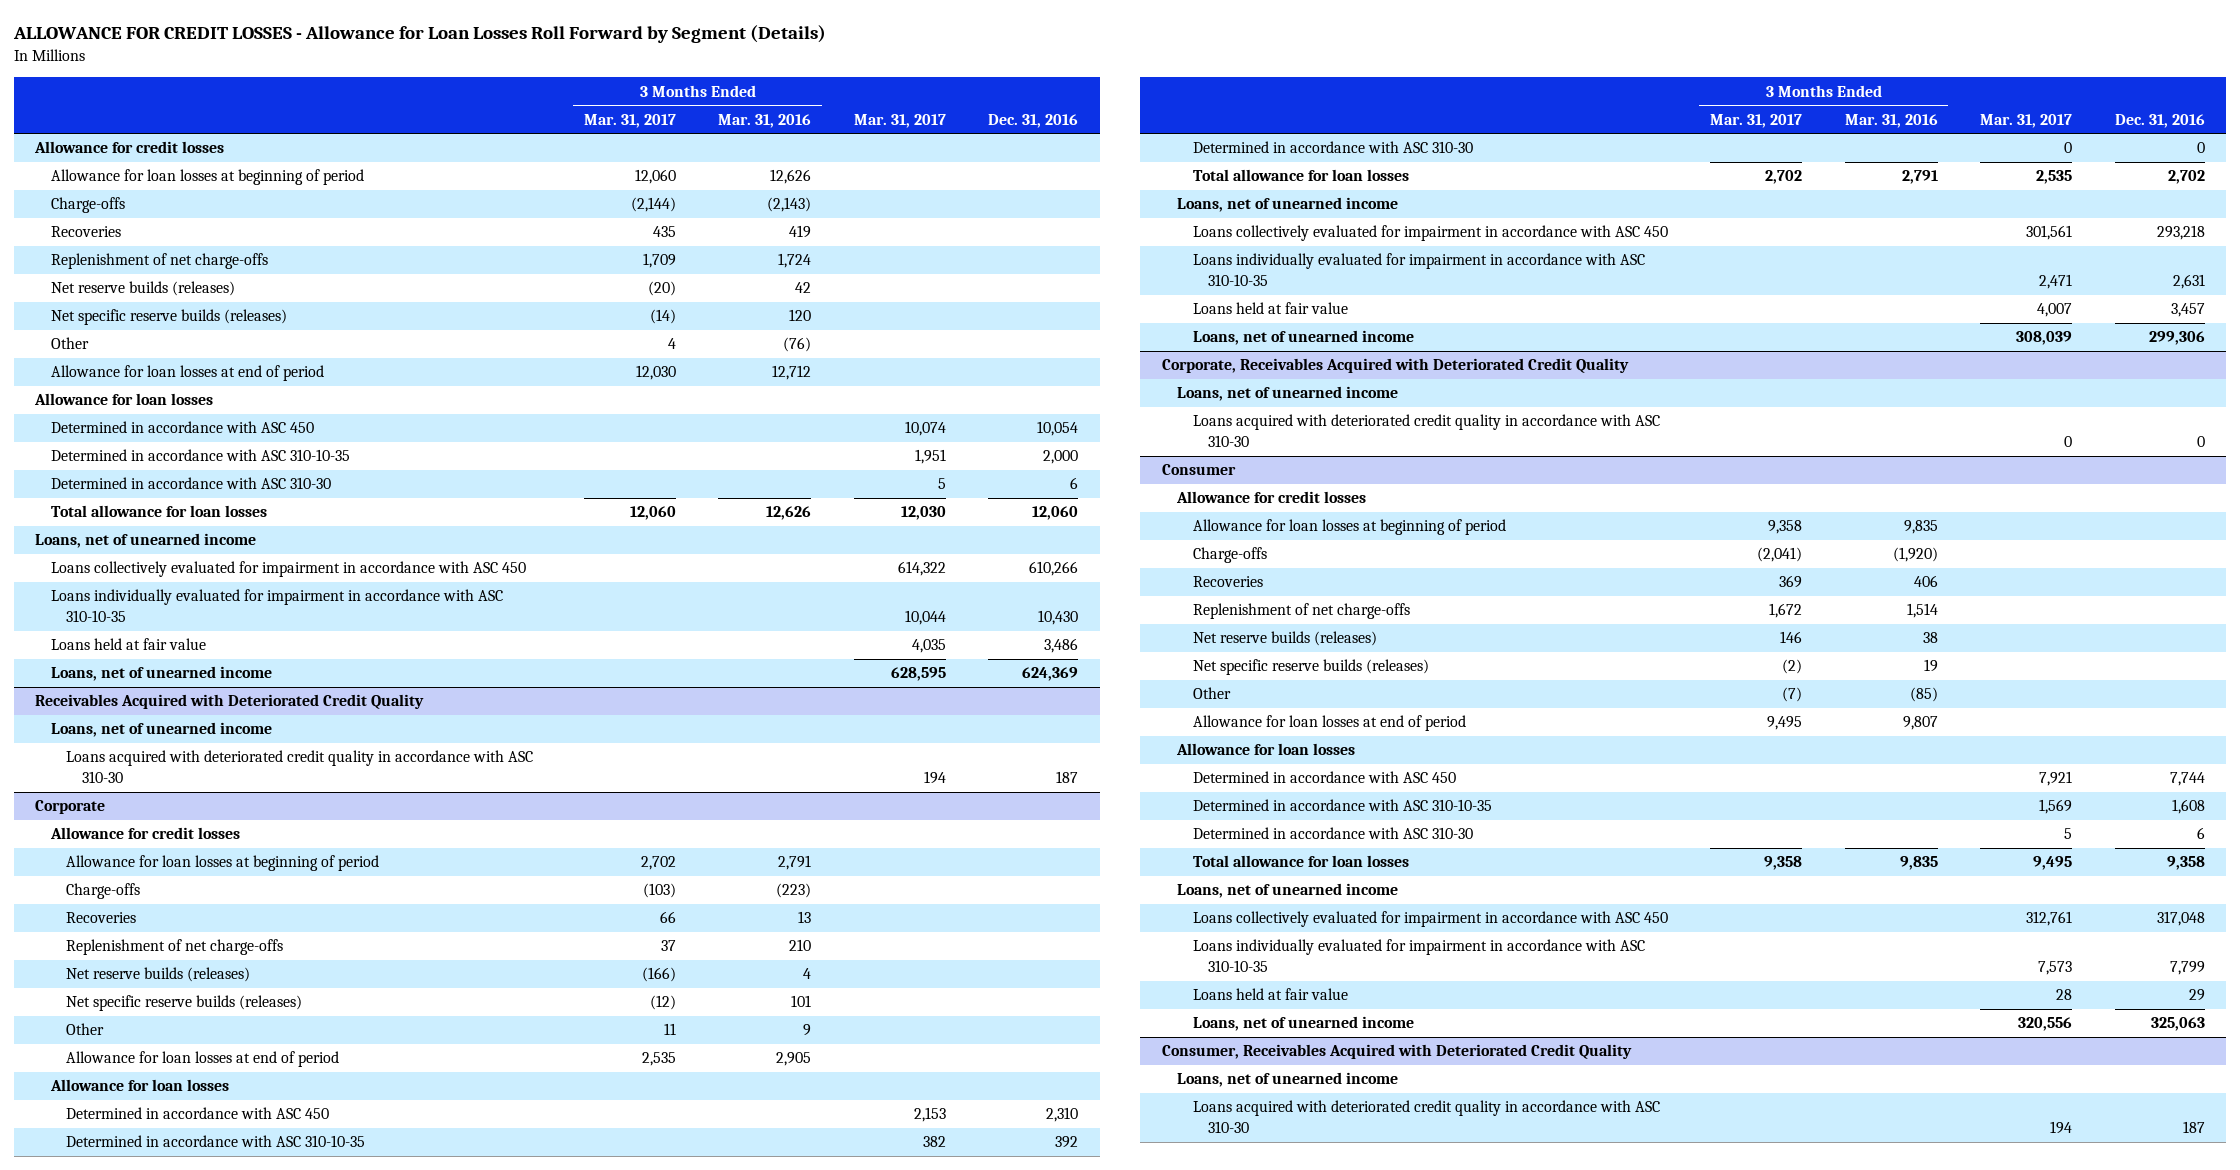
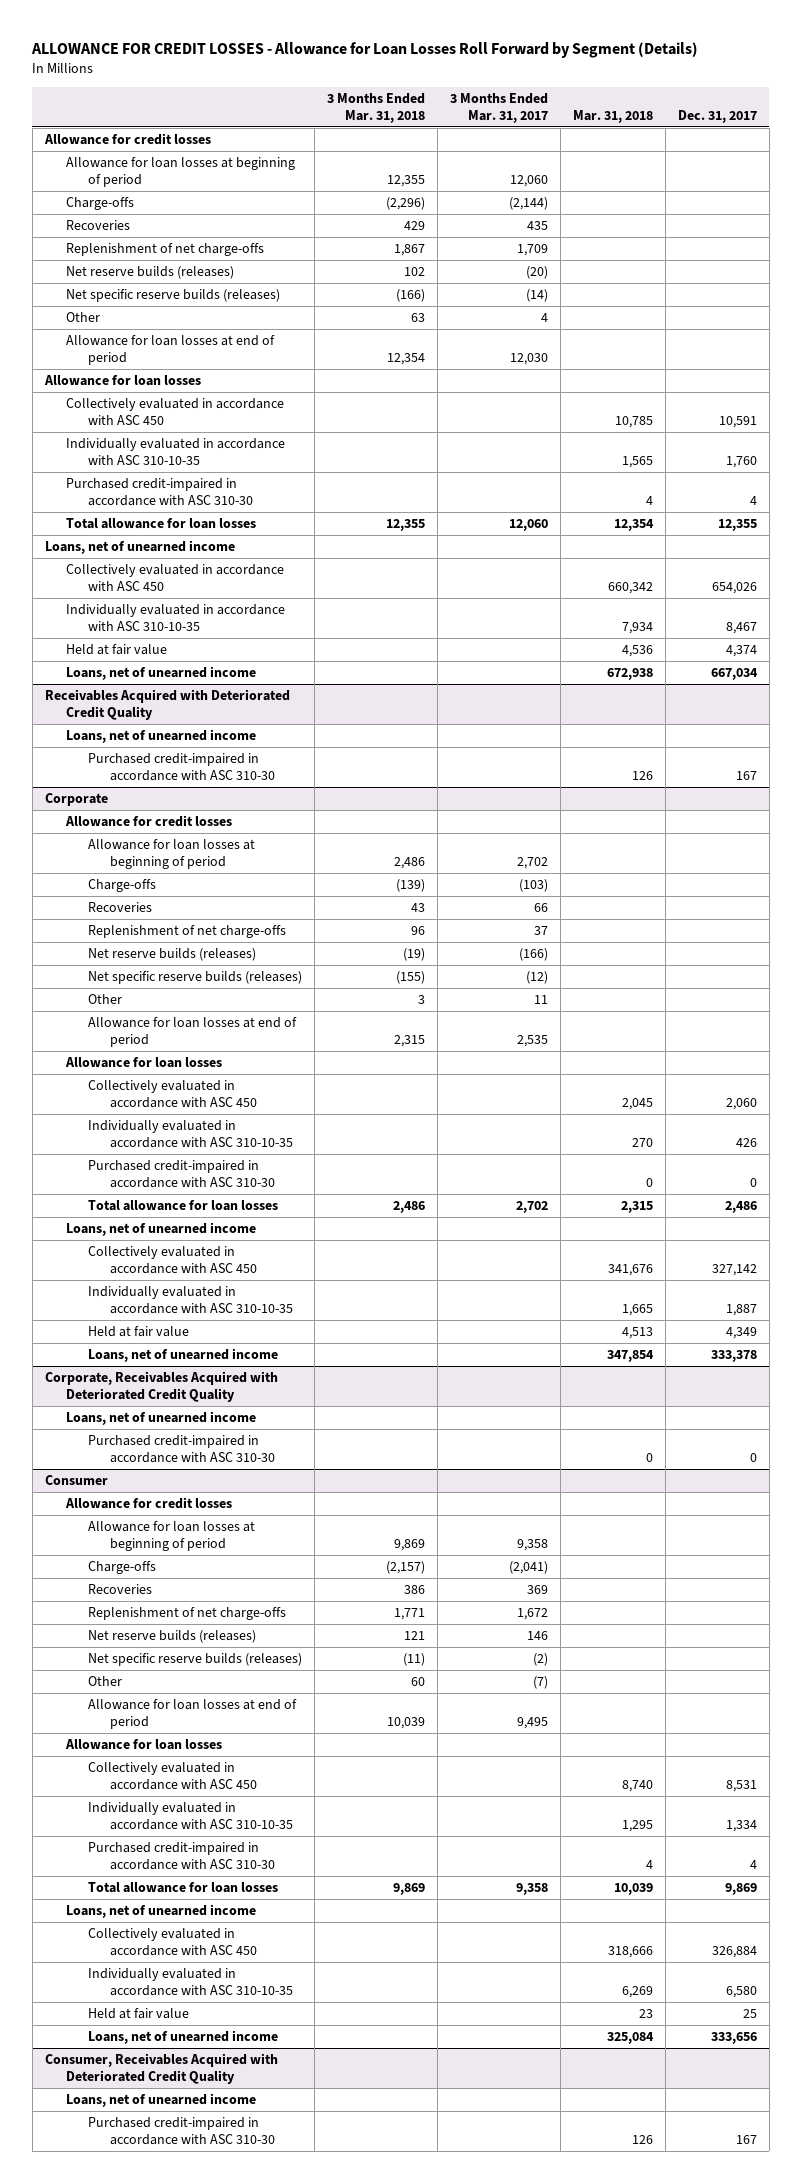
[718,113,812,128] Mar. 31, 2016 -> none
[853,113,946,128] Mar. 31, 2017 -> none
[988,113,1079,128] Dec. 31, 2016 -> none
none -> [327,93,426,123] 3 Months Ended Mar. 31, 2018
none -> [572,109,653,123] Mar. 31, 2018
none -> [677,109,757,123] Dec. 31, 2017
[50,421,314,434] Determined in accordance with ASC 450 -> [66,398,285,425] Collectively evaluated in accordance with ASC 450
[50,449,350,462] Determined in accordance with ASC 310-10-35 -> [66,438,286,465] Individually evaluated in accordance with ASC 310-10-35
[50,477,331,490] Determined in accordance with ASC 310-30 -> [66,478,254,506] Purchased credit-impaired in accordance with ASC 310-30
[50,561,526,578] Loans collectively evaluated for impairment in accordance with ASC 450 -> [66,564,285,591] Collectively evaluated in accordance with ASC 450
[50,589,503,623] Loans individually evaluated for impairment in accordance with ASC 310-10-35 -> [66,604,286,631] Individually evaluated in accordance with ASC 310-10-35
[50,638,206,651] Loans held at fair value -> [66,644,168,656] Held at fair value
[66,750,534,784] Loans acquired with deteriorated credit quality in accordance with ASC 310-30 -> [88,753,275,781] Purchased credit-impaired in accordance with ASC 310-30
[66,1107,330,1120] Determined in accordance with ASC 450 -> [88,1080,257,1108] Collectively evaluated in accordance with ASC 450
[66,1135,366,1148] Determined in accordance with ASC 310-10-35 -> [88,1120,293,1148] Individually evaluated in accordance with ASC 310-10-35
[1192,141,1473,154] Determined in accordance with ASC 310-30 -> [88,1160,275,1188] Purchased credit-impaired in accordance with ASC 310-30
[1192,225,1668,242] Loans collectively evaluated for impairment in accordance with ASC 450 -> [88,1246,257,1274] Collectively evaluated in accordance with ASC 450
[1192,253,1645,287] Loans individually evaluated for impairment in accordance with ASC 310-10-35 -> [88,1286,293,1314] Individually evaluated in accordance with ASC 310-10-35
[1192,302,1348,315] Loans held at fair value -> [88,1326,190,1338] Held at fair value
[1192,414,1660,448] Loans acquired with deteriorated credit quality in accordance with ASC 310-30 -> [88,1435,275,1463] Purchased credit-impaired in accordance with ASC 310-30
[1192,771,1456,784] Determined in accordance with ASC 450 -> [88,1762,257,1790] Collectively evaluated in accordance with ASC 450
[1192,799,1492,812] Determined in accordance with ASC 310-10-35 -> [88,1802,293,1830] Individually evaluated in accordance with ASC 310-10-35
[1192,827,1473,840] Determined in accordance with ASC 310-30 -> [88,1842,275,1870] Purchased credit-impaired in accordance with ASC 310-30
[1192,911,1668,928] Loans collectively evaluated for impairment in accordance with ASC 450 -> [88,1928,257,1956] Collectively evaluated in accordance with ASC 450
[1192,939,1645,973] Loans individually evaluated for impairment in accordance with ASC 310-10-35 -> [88,1968,293,1996] Individually evaluated in accordance with ASC 310-10-35
[1192,988,1348,1001] Loans held at fair value -> [88,2008,190,2020] Held at fair value
[1192,1100,1660,1134] Loans acquired with deteriorated credit quality in accordance with ASC 310-30 -> [88,2117,275,2145] Purchased credit-impaired in accordance with ASC 310-30

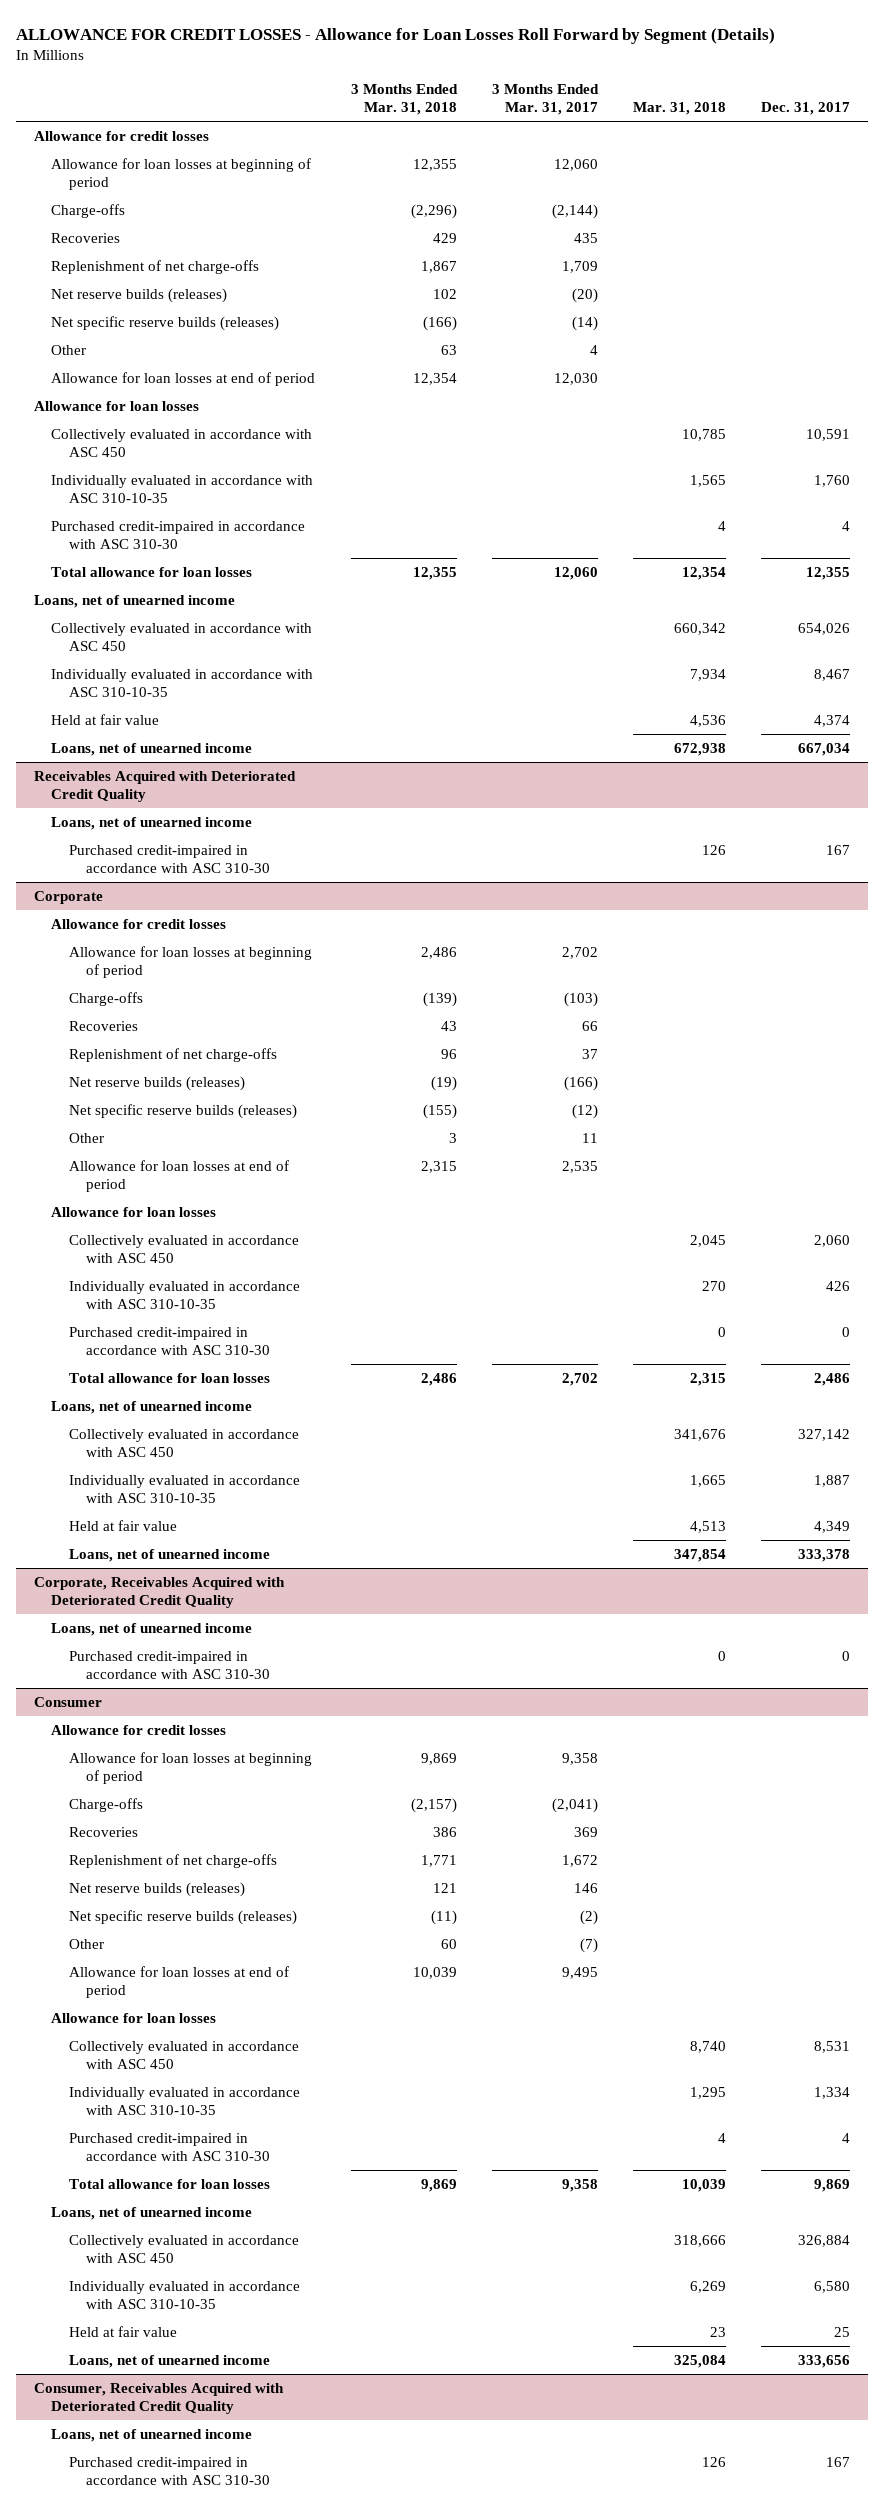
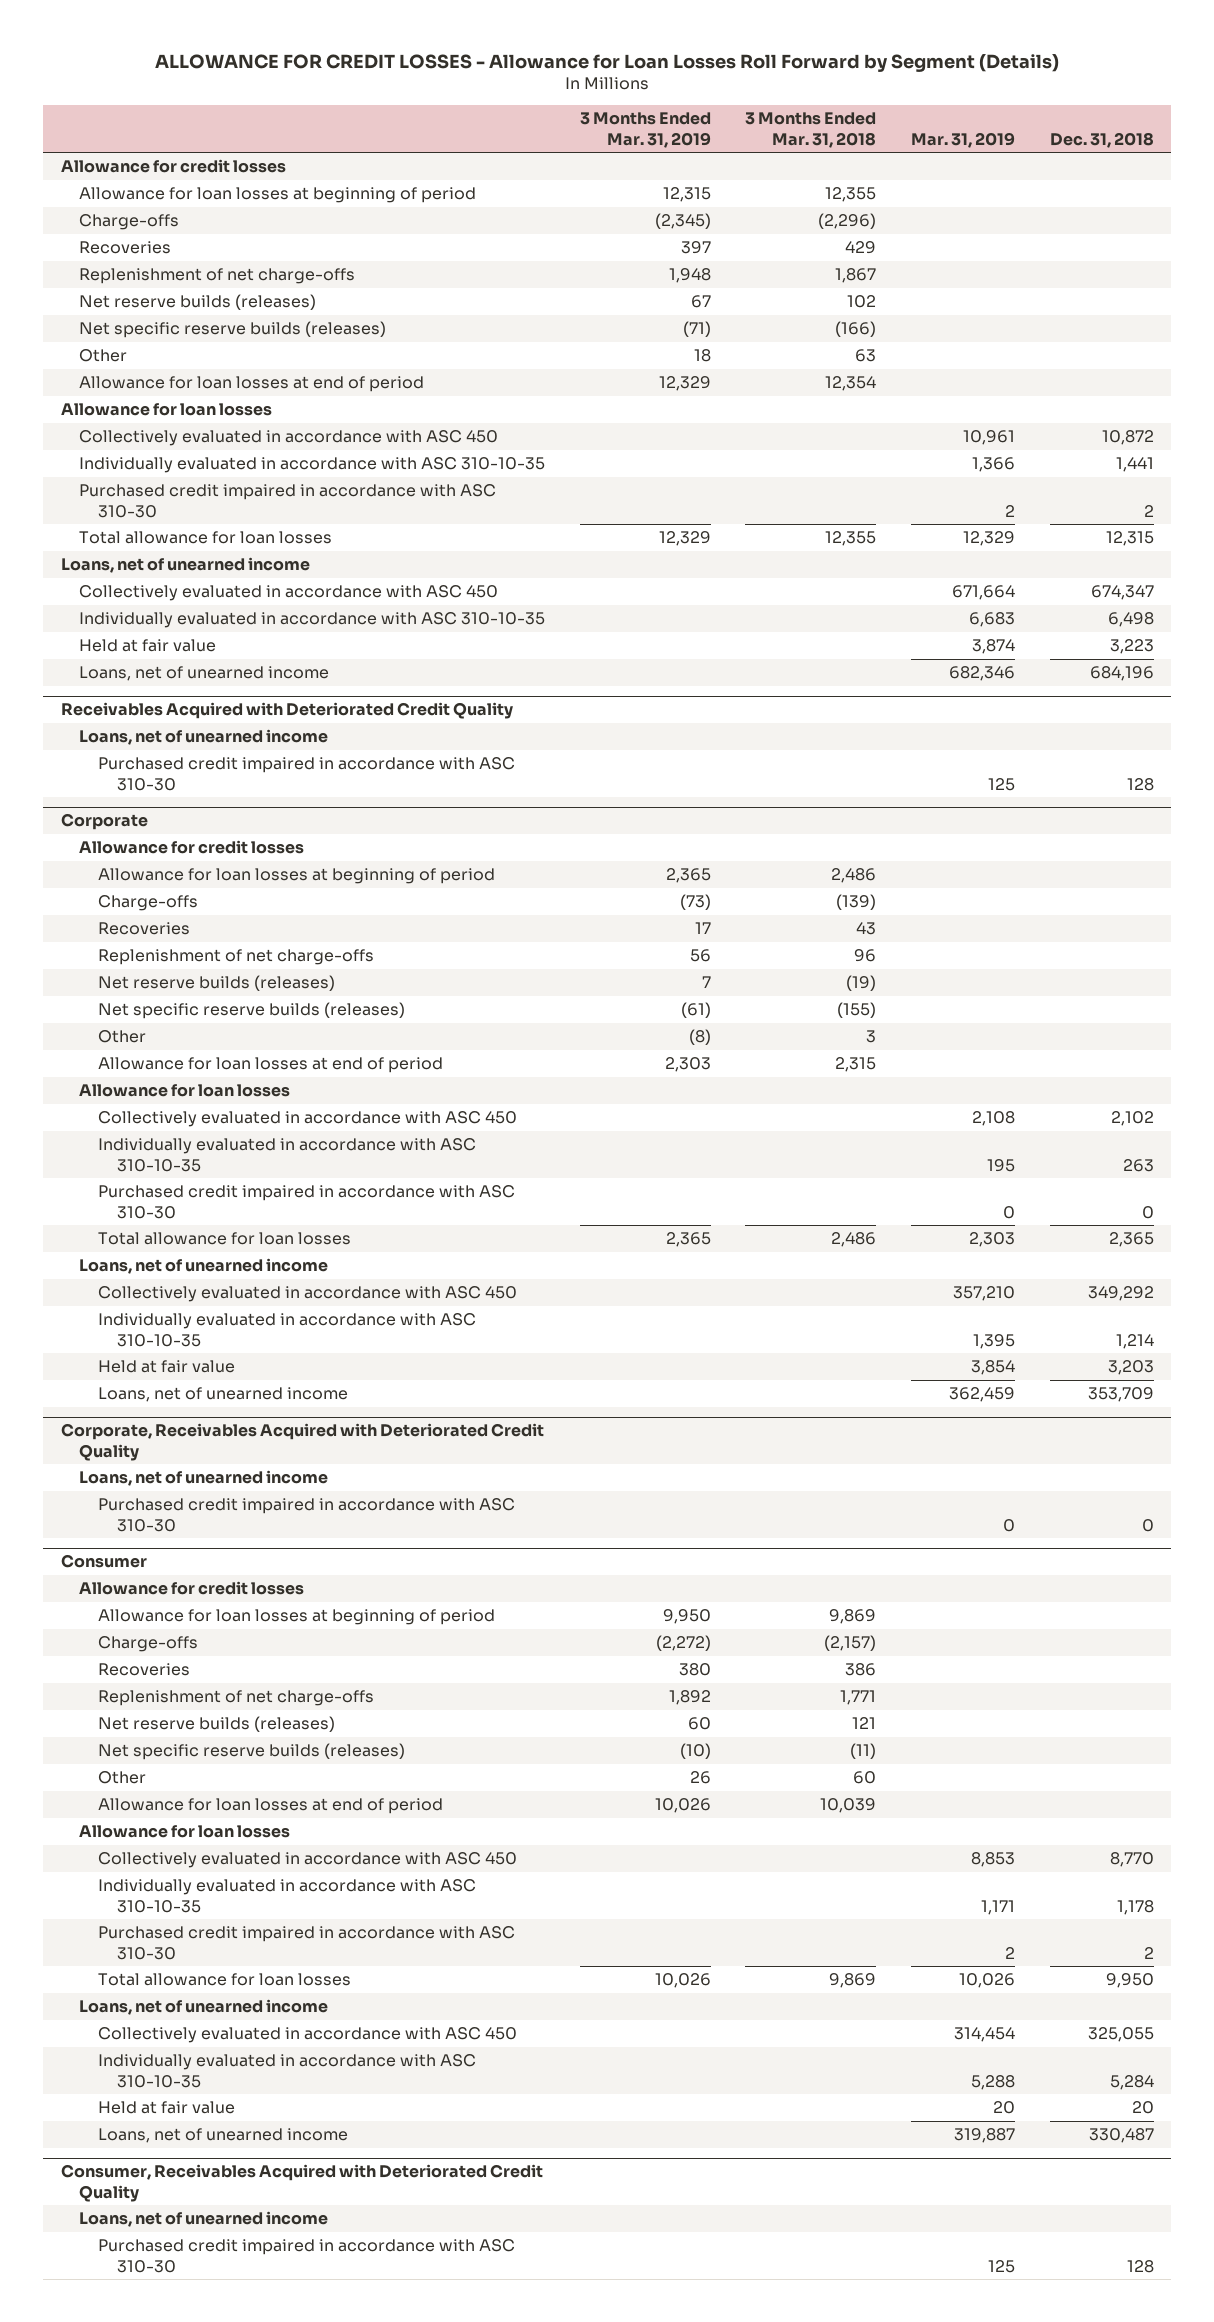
[491,83,599,115] 3 Months Ended Mar. 31, 2017 -> none
[632,101,726,115] Mar. 31, 2018 -> none
[761,101,851,115] Dec. 31, 2017 -> none
none -> [579,112,711,148] 3 Months Ended Mar. 31, 2019
none -> [911,131,1016,148] Mar. 31, 2019
none -> [1049,131,1154,148] Dec. 31, 2018
[51,520,306,550] Purchased credit-impaired in accordance with ASC 310-30 -> [79,484,497,518] Purchased credit impaired in accordance with ASC 310-30
[68,844,271,874] Purchased credit-impaired in accordance with ASC 310-30 -> [97,757,515,791] Purchased credit impaired in accordance with ASC 310-30
[68,1326,271,1356] Purchased credit-impaired in accordance with ASC 310-30 -> [97,1185,515,1219] Purchased credit impaired in accordance with ASC 310-30
[68,1650,271,1680] Purchased credit-impaired in accordance with ASC 310-30 -> [97,1498,515,1532] Purchased credit impaired in accordance with ASC 310-30
[68,2132,271,2162] Purchased credit-impaired in accordance with ASC 310-30 -> [97,1926,515,1960] Purchased credit impaired in accordance with ASC 310-30
[68,2456,271,2486] Purchased credit-impaired in accordance with ASC 310-30 -> [97,2239,515,2273] Purchased credit impaired in accordance with ASC 310-30

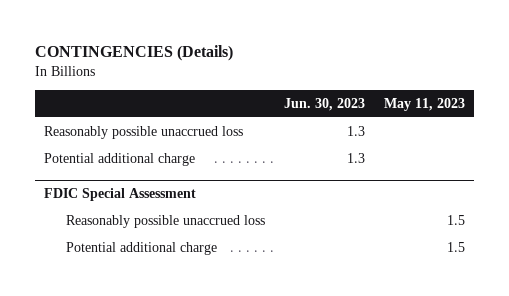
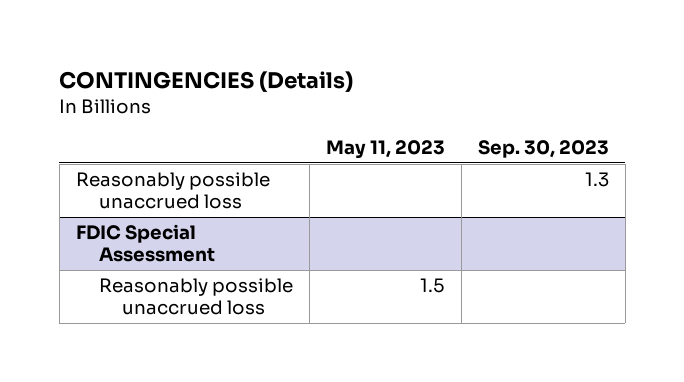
[283,97,365,111] Jun. 30, 2023 -> none
none -> [477,140,609,159] Sep. 30, 2023
[44,152,196,166] Potential additional charge -> none
[65,241,217,255] Potential additional charge -> none

